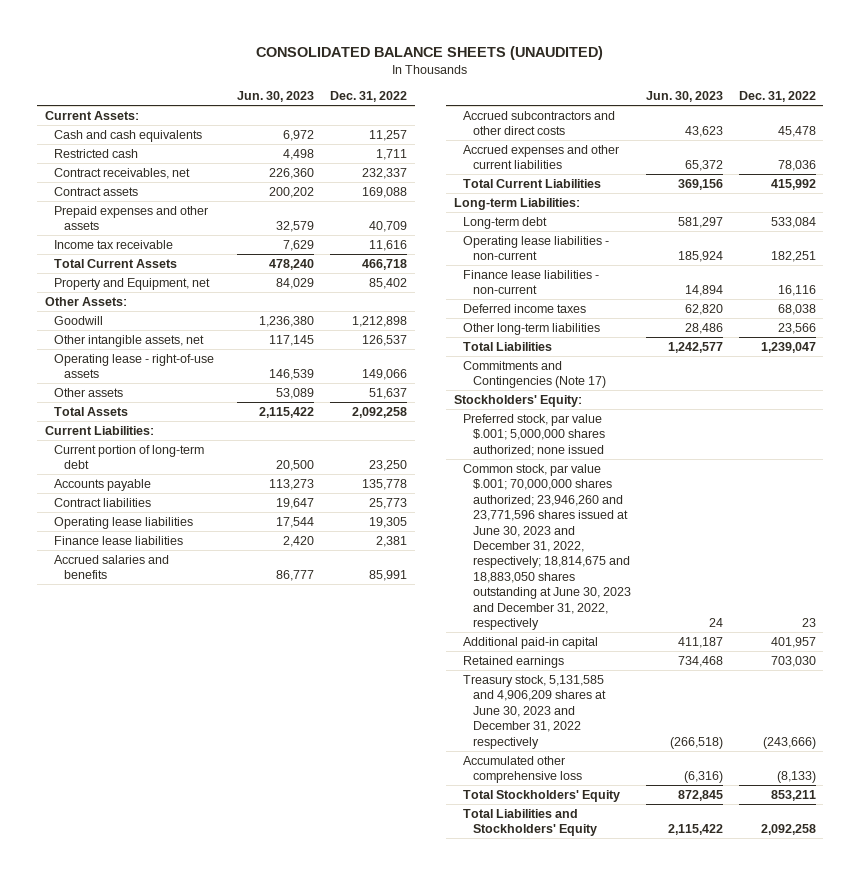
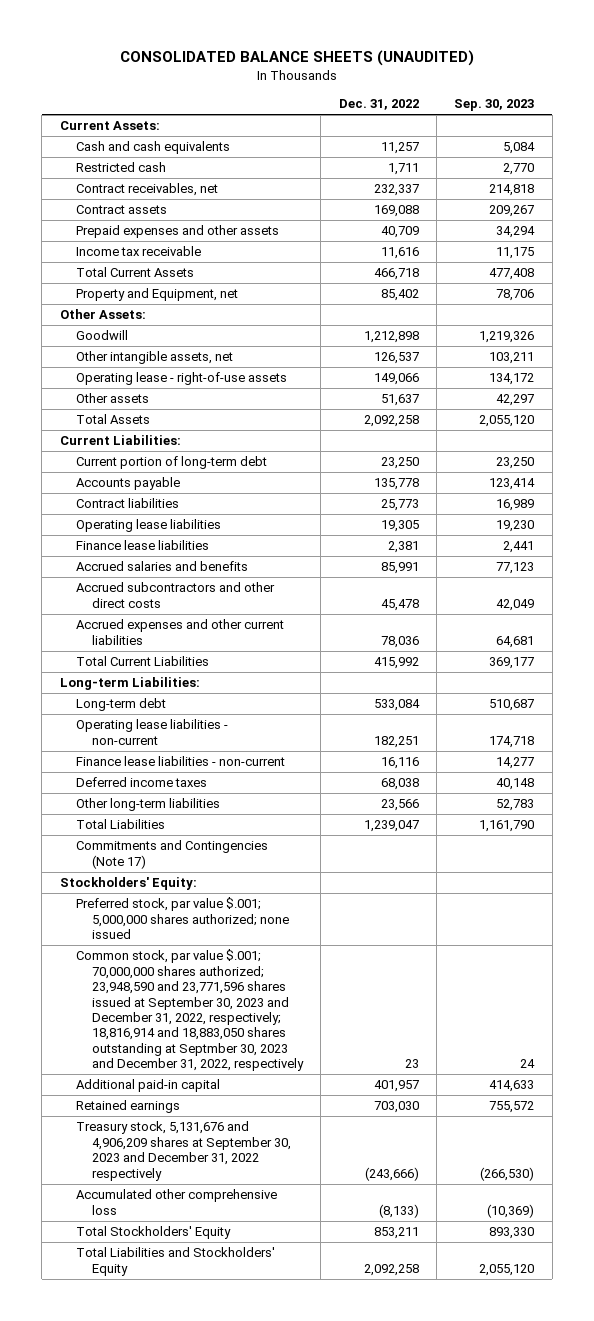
[237,91,315,103] Jun. 30, 2023 -> none
none -> [454,99,535,112] Sep. 30, 2023
[463,463,631,631] Common stock, par value $.001; 70,000,000 shares authorized; 23,946,260 and 23,771,596 shares issued at June 30, 2023 and December 31, 2022, respectively; 18,814,675 and 18,883,050 shares outstanding at June 30, 2023 and December 31, 2022, respectively -> [75,949,304,1072] Common stock, par value $.001; 70,000,000 shares authorized; 23,948,590 and 23,771,596 shares issued at September 30, 2023 and December 31, 2022, respectively; 18,816,914 and 18,883,050 shares outstanding at Septmber 30, 2023 and December 31, 2022, respectively
[463,674,606,749] Treasury stock, 5,131,585 and 4,906,209 shares at June 30, 2023 and December 31, 2022 respectively -> [75,1121,291,1181] Treasury stock, 5,131,676 and 4,906,209 shares at September 30, 2023 and December 31, 2022 respectively

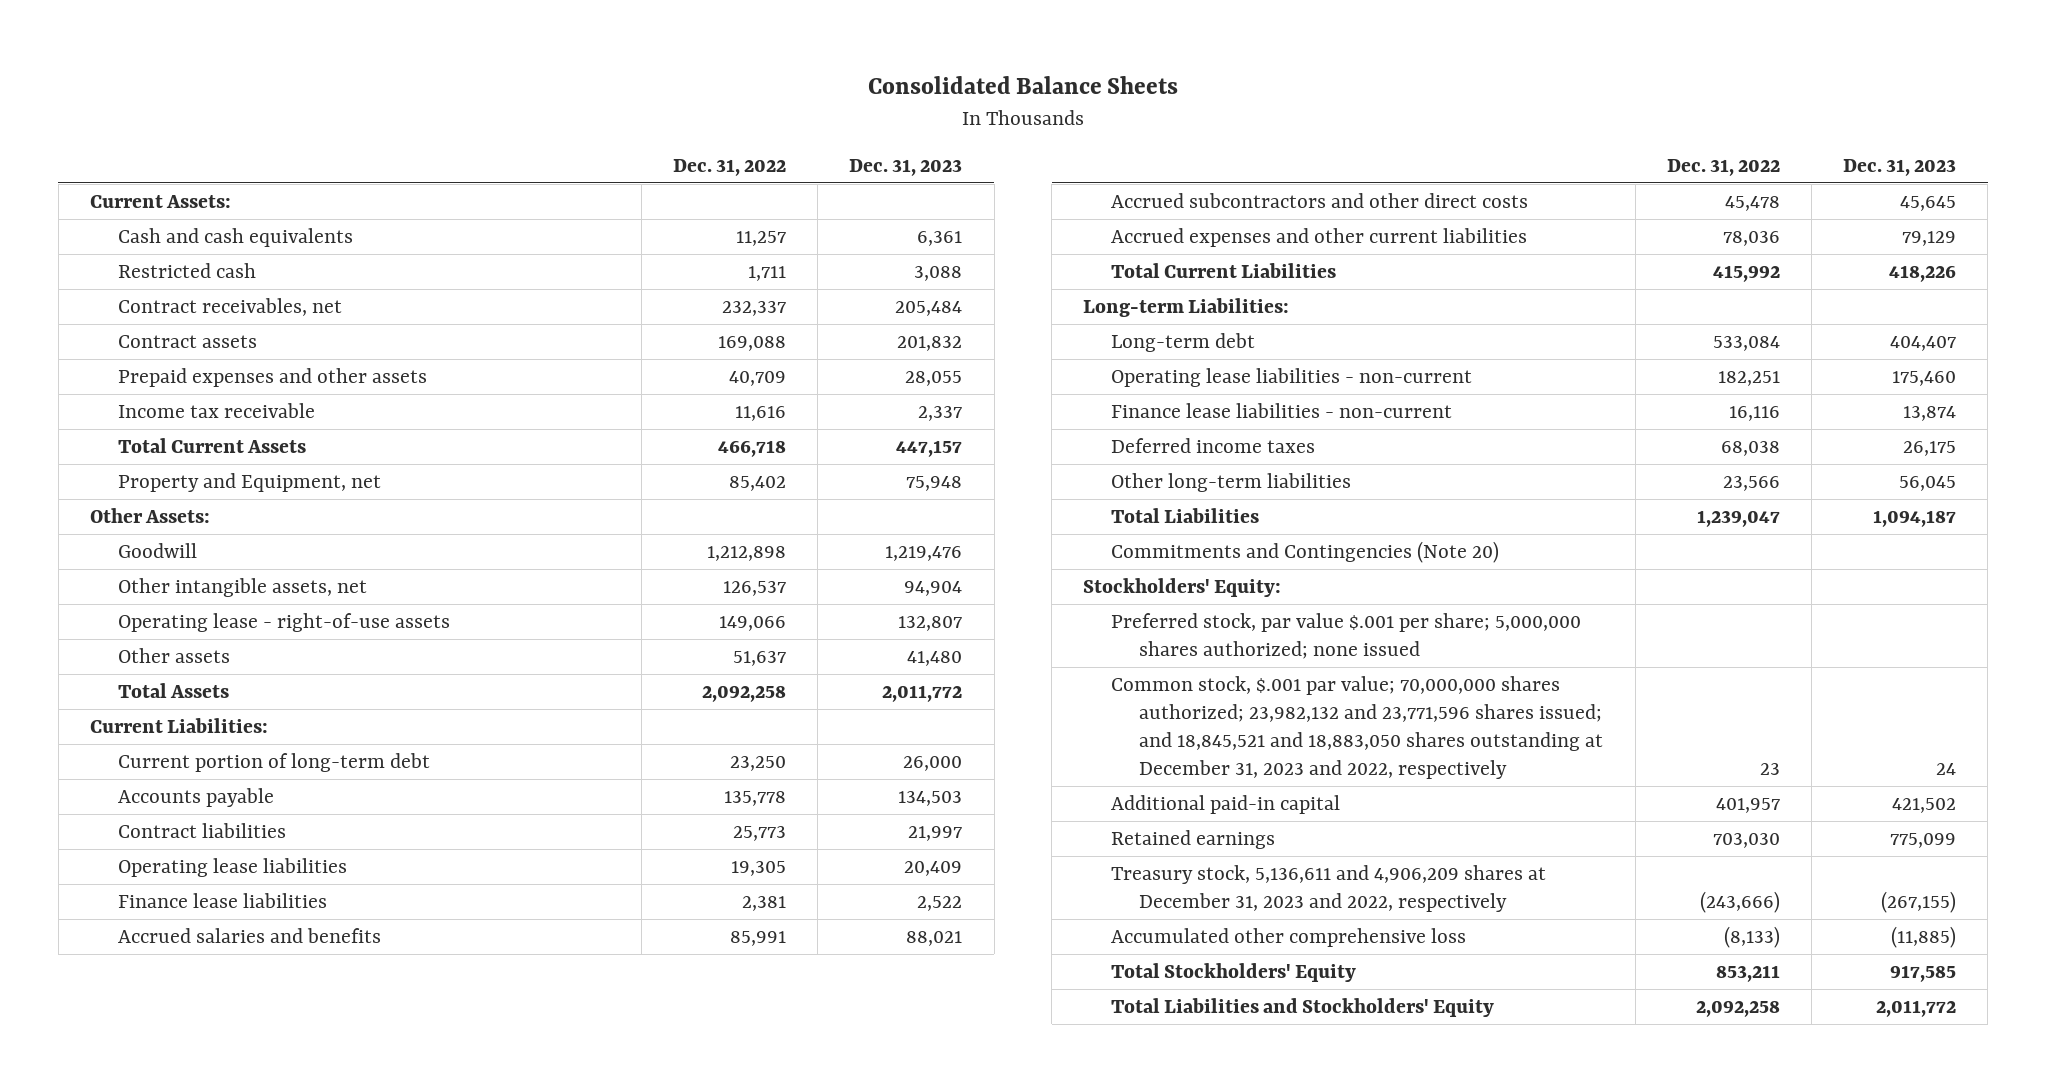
[119,50,474,67] CONSOLIDATED BALANCE SHEETS (UNAUDITED) -> [867,75,1178,94] Consolidated Balance Sheets
[454,99,535,112] Sep. 30, 2023 -> none
none -> [849,158,963,176] Dec. 31, 2023
[75,840,268,869] Commitments and Contingencies (Note 17) -> [1111,541,1500,564] Commitments and Contingencies (Note 20)
[75,897,289,940] Preferred stock, par value $.001; 5,000,000 shares authorized; none issued -> [1111,613,1582,660] Preferred stock, par value $.001 per share; 5,000,000 shares authorized; none issued
[75,949,304,1072] Common stock, par value $.001; 70,000,000 shares authorized; 23,948,590 and 23,771,596 shares issued at September 30, 2023 and December 31, 2022, respectively; 18,816,914 and 18,883,050 shares outstanding at Septmber 30, 2023 and December 31, 2022, respectively -> [1111,676,1604,779] Common stock, $.001 par value; 70,000,000 shares authorized; 23,982,132 and 23,771,596 shares issued; and 18,845,521 and 18,883,050 shares outstanding at December 31, 2023 and 2022, respectively
[75,1121,291,1181] Treasury stock, 5,131,676 and 4,906,209 shares at September 30, 2023 and December 31, 2022 respectively -> [1111,865,1547,913] Treasury stock, 5,136,611 and 4,906,209 shares at December 31, 2023 and 2022, respectively

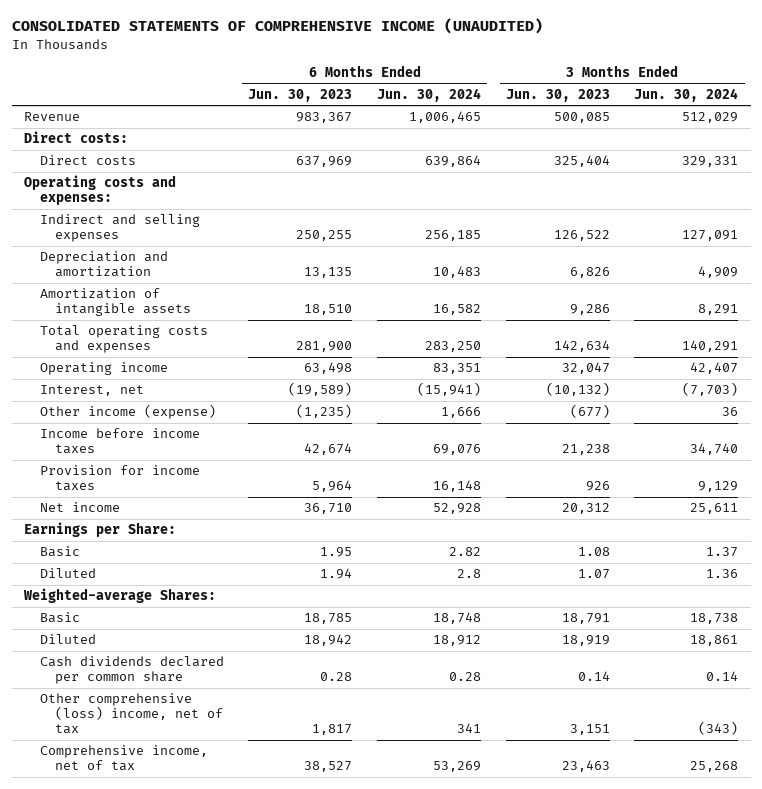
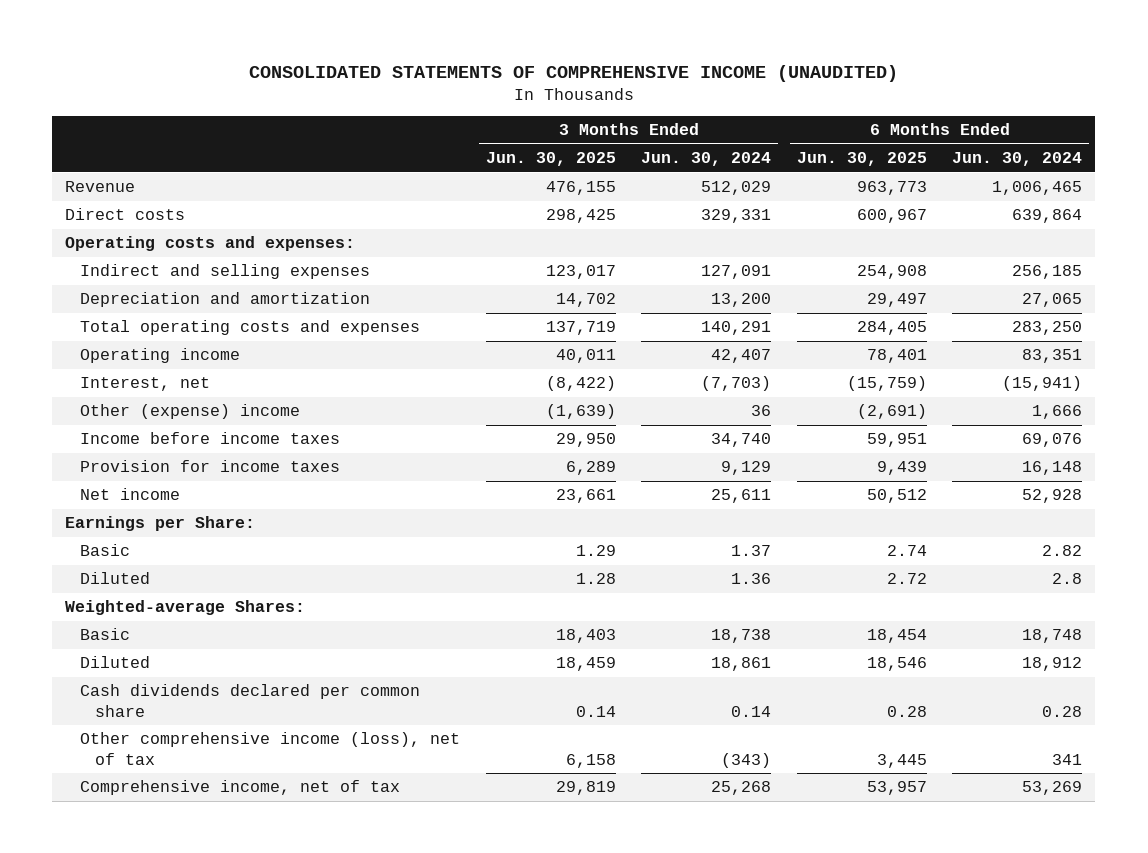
[248,88,353,102] Jun. 30, 2023 -> none
[505,88,610,102] Jun. 30, 2023 -> none
none -> [485,151,616,166] Jun. 30, 2025
none -> [796,151,927,166] Jun. 30, 2025
[23,131,128,144] Direct costs: -> none
[39,288,192,317] Amortization of intangible assets -> none
[433,266,482,279] 10,483 -> [1022,293,1083,308] 27,065
[698,266,739,279] 4,909 -> [711,293,772,308] 13,200
[39,404,216,420] Other income (expense) -> [80,404,301,420] Other (expense) income
[39,693,224,735] Other comprehensive (loss) income, net of tax -> [80,732,461,765] Other comprehensive income (loss), net of tax

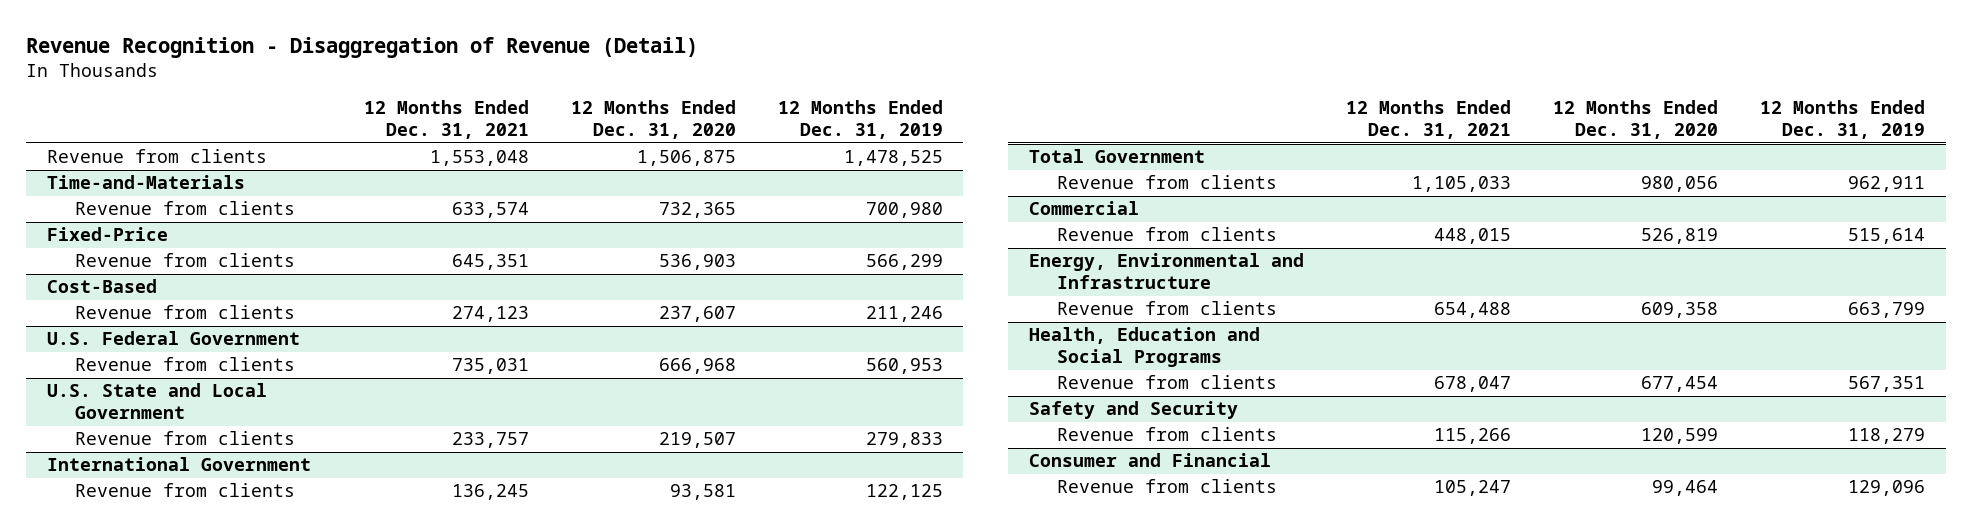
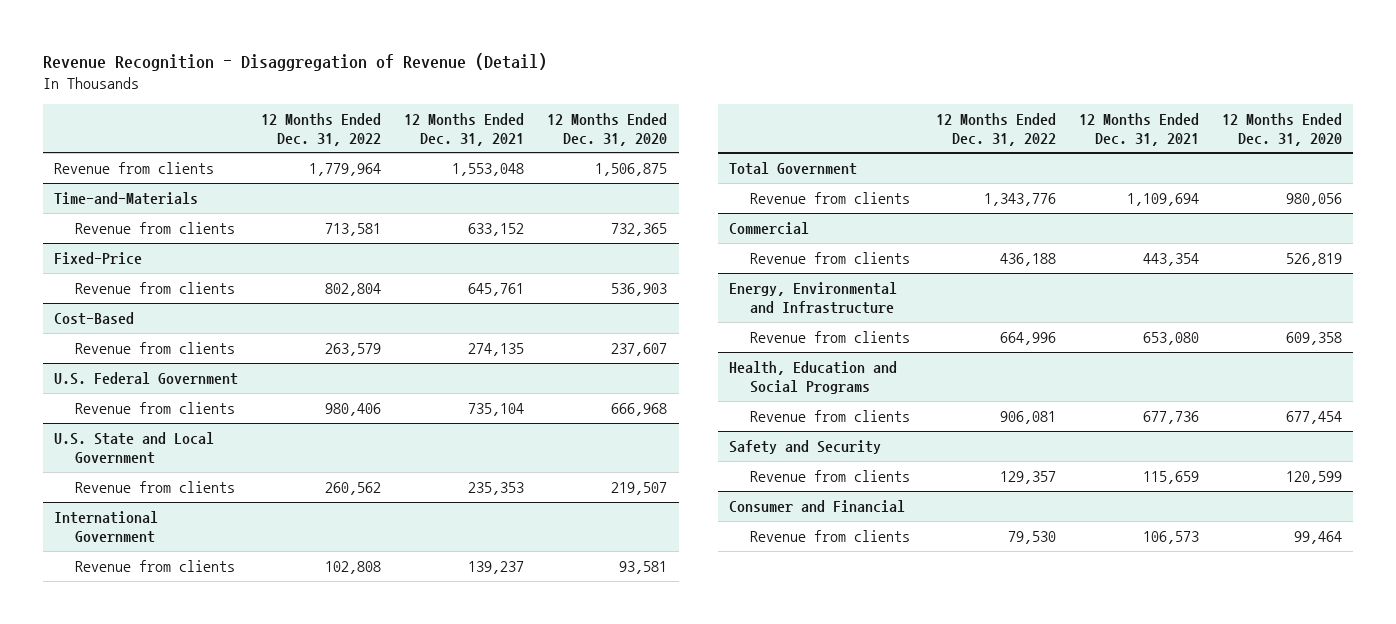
[777,100,943,140] 12 Months Ended Dec. 31, 2019 -> none
none -> [261,112,382,146] 12 Months Ended Dec. 31, 2022
[451,202,529,219] 633,574 -> [468,222,525,236] 633,152
[451,254,529,271] 645,351 -> [468,282,525,296] 645,761
[451,306,529,323] 274,123 -> [468,342,525,356] 274,135
[451,358,529,375] 735,031 -> [468,402,525,416] 735,104
[451,432,529,449] 233,757 -> [468,481,525,495] 235,353
[451,484,529,501] 136,245 -> [468,560,525,574] 139,237
[1411,176,1511,193] 1,105,033 -> [1126,192,1199,206] 1,109,694
[1433,228,1511,245] 448,015 -> [1142,252,1199,266] 443,354
[1433,302,1511,319] 654,488 -> [1142,331,1199,345] 653,080
[1433,376,1511,393] 678,047 -> [1142,410,1199,424] 677,736
[1433,428,1511,445] 115,266 -> [1142,470,1199,484] 115,659
[1433,480,1511,497] 105,247 -> [1142,530,1199,544] 106,573

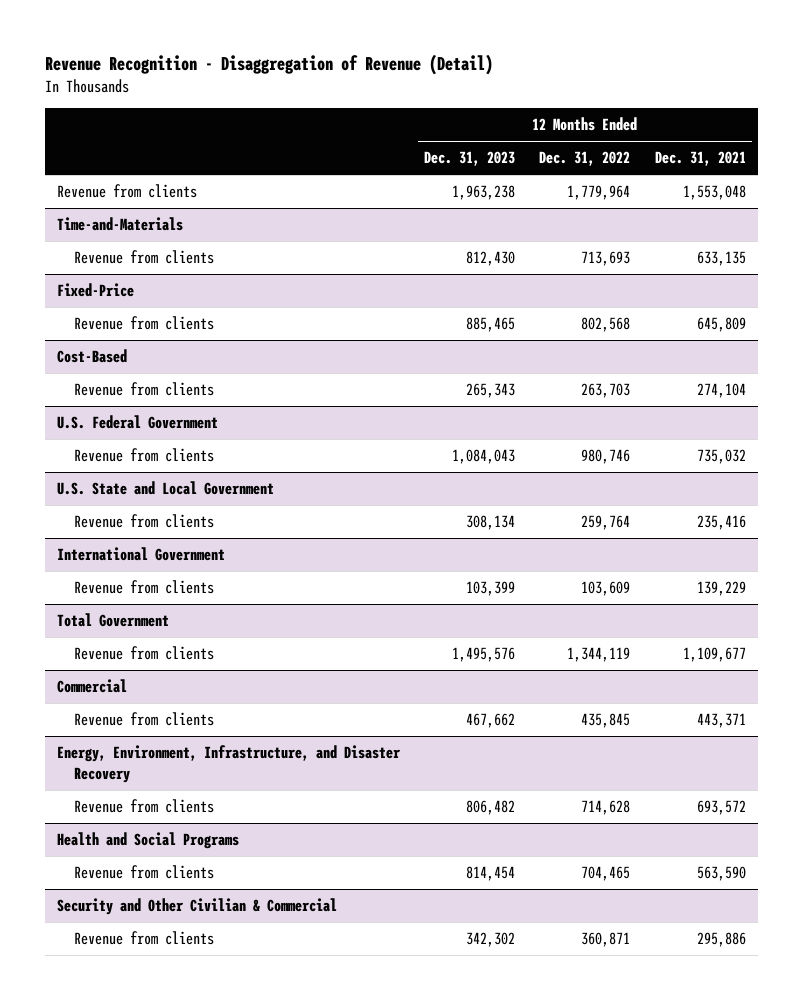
[547,112,668,146] 12 Months Ended Dec. 31, 2020 -> none
none -> [424,151,516,167] Dec. 31, 2023
[325,222,382,236] 713,581 -> [581,251,631,267] 713,693
[468,222,525,236] 633,152 -> [696,251,746,267] 633,135
[325,282,382,296] 802,804 -> [581,317,631,333] 802,568
[468,282,525,296] 645,761 -> [696,317,746,333] 645,809
[325,342,382,356] 263,579 -> [581,383,631,399] 263,703
[468,342,525,356] 274,135 -> [696,383,746,399] 274,104
[325,402,382,416] 980,406 -> [581,449,631,465] 980,746
[468,402,525,416] 735,104 -> [696,449,746,465] 735,032
[325,481,382,495] 260,562 -> [581,515,631,531] 259,764
[468,481,525,495] 235,353 -> [696,515,746,531] 235,416
[325,560,382,574] 102,808 -> [581,581,631,597] 103,609
[468,560,525,574] 139,237 -> [696,581,746,597] 139,229
[984,192,1057,206] 1,343,776 -> [567,647,631,663] 1,344,119
[1126,192,1199,206] 1,109,694 -> [682,647,746,663] 1,109,677
[729,281,898,314] Energy, Environmental and Infrastructure -> none
[729,439,882,454] Safety and Security -> none
[729,499,906,513] Consumer and Financial -> none
[749,529,910,542] Revenue from clients -> none
[1000,252,1057,266] 436,188 -> [581,713,631,729] 435,845
[1142,252,1199,266] 443,354 -> [696,713,746,729] 443,371
none -> [56,745,401,784] Energy, Environment, Infrastructure, and Disaster Recovery
[1000,331,1057,345] 664,996 -> [581,800,631,816] 714,628
[1142,331,1199,345] 653,080 -> [696,800,746,816] 693,572
[729,360,898,394] Health, Education and Social Programs -> [56,832,239,850] Health and Social Programs
[1000,410,1057,424] 906,081 -> [581,866,631,882] 704,465
[1142,410,1199,424] 677,736 -> [696,866,746,882] 563,590
none -> [56,898,337,916] Security and Other Civilian & Commercial
[1000,470,1057,484] 129,357 -> [581,932,631,948] 360,871
[1142,470,1199,484] 115,659 -> [696,932,746,948] 295,886

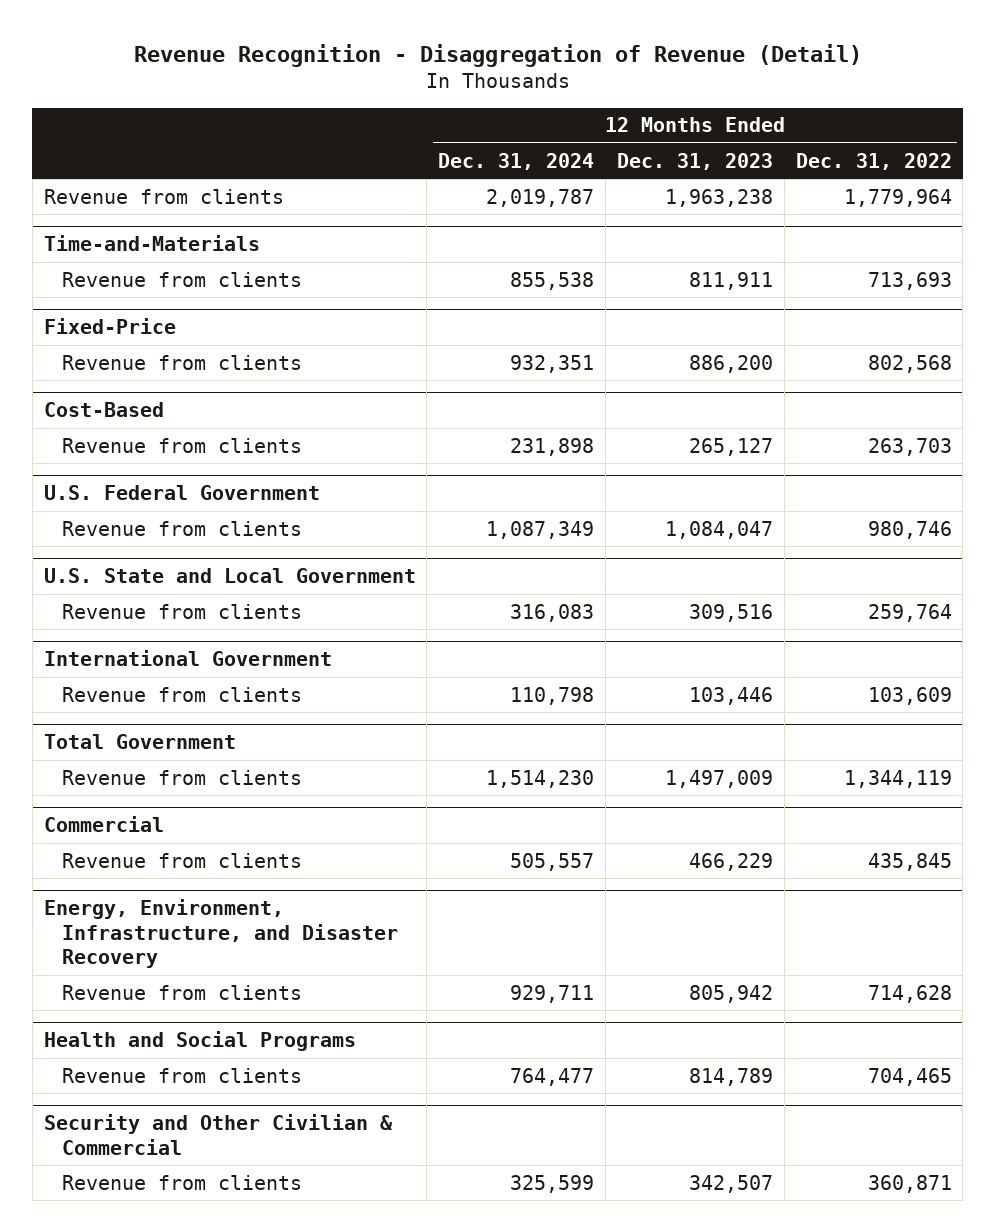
[654,151,746,167] Dec. 31, 2021 -> none
none -> [438,152,595,170] Dec. 31, 2024
[466,251,516,267] 812,430 -> [688,271,773,290] 811,911
[466,317,516,333] 885,465 -> [688,354,773,373] 886,200
[466,383,516,399] 265,343 -> [688,437,773,456] 265,127
[452,449,516,465] 1,084,043 -> [664,520,773,539] 1,084,047
[466,515,516,531] 308,134 -> [688,603,773,622] 309,516
[466,581,516,597] 103,399 -> [688,686,773,705] 103,446
[452,647,516,663] 1,495,576 -> [664,769,773,788] 1,497,009
[466,713,516,729] 467,662 -> [688,852,773,871] 466,229
[466,800,516,816] 806,482 -> [688,984,773,1003] 805,942
[466,866,516,882] 814,454 -> [688,1067,773,1086] 814,789
[466,932,516,948] 342,302 -> [688,1174,773,1193] 342,507

